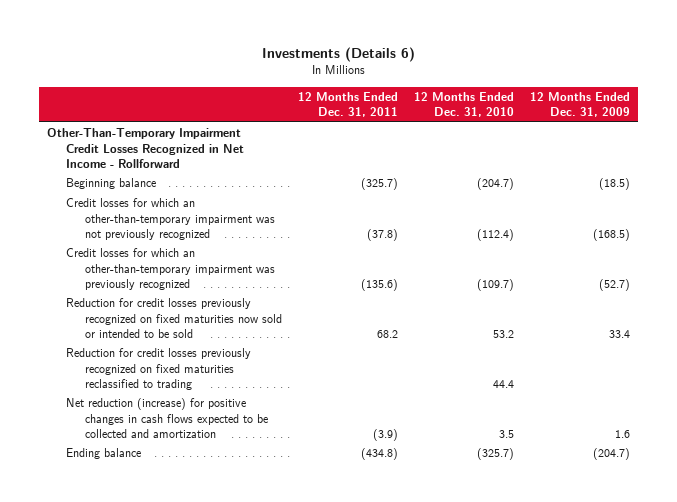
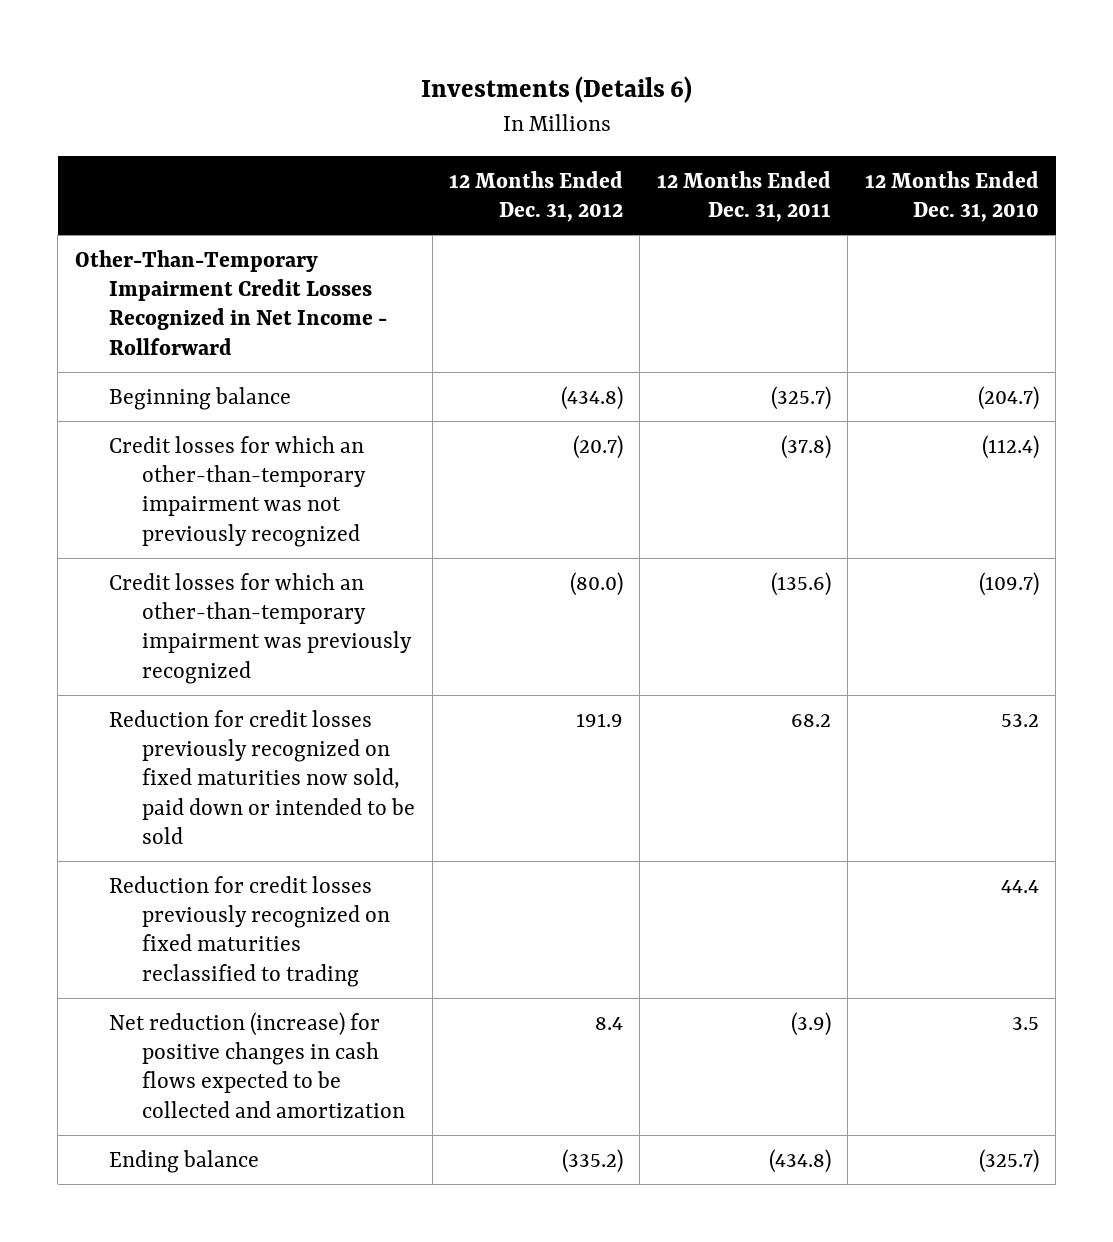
[530,91,631,118] 12 Months Ended Dec. 31, 2009 -> none
none -> [448,170,623,223] 12 Months Ended Dec. 31, 2012
[66,298,283,338] Reduction for credit losses previously recognized on fixed maturities now sold or intended to be sold -> [108,709,416,845] Reduction for credit losses previously recognized on fixed maturities now sold, paid down or intended to be sold

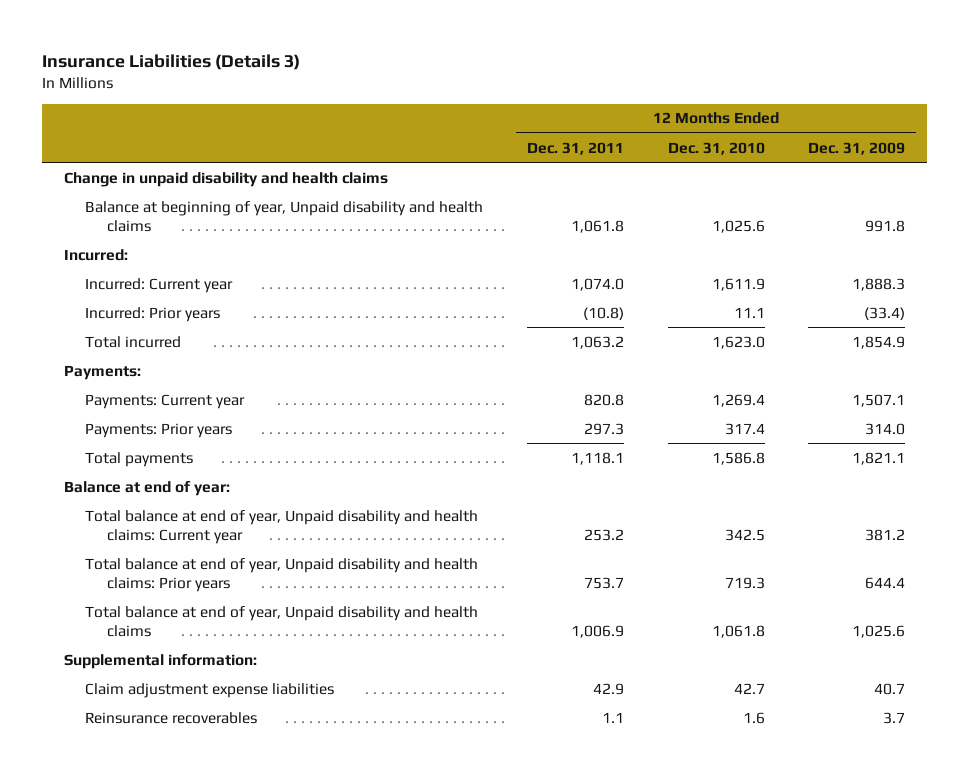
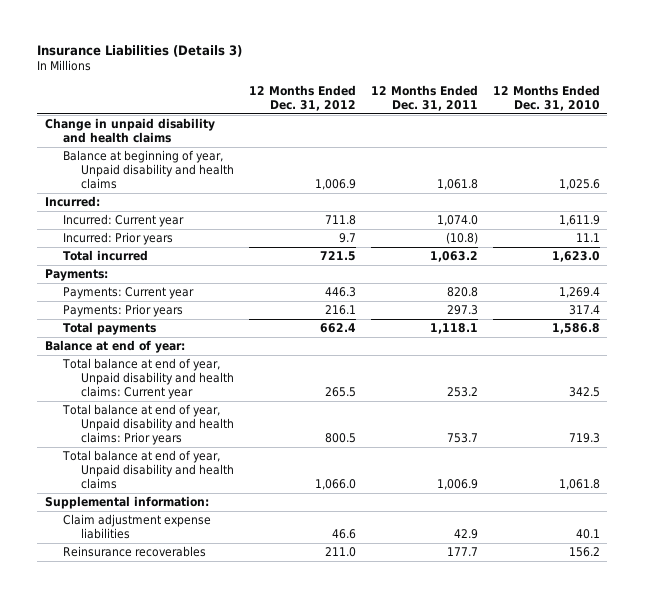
[808,141,906,155] Dec. 31, 2009 -> none
none -> [249,84,357,111] 12 Months Ended Dec. 31, 2012
[733,682,765,694] 42.7 -> [575,529,600,540] 40.1
[602,711,625,723] 1.1 -> [446,547,478,557] 177.7
[742,711,765,724] 1.6 -> [568,547,600,558] 156.2

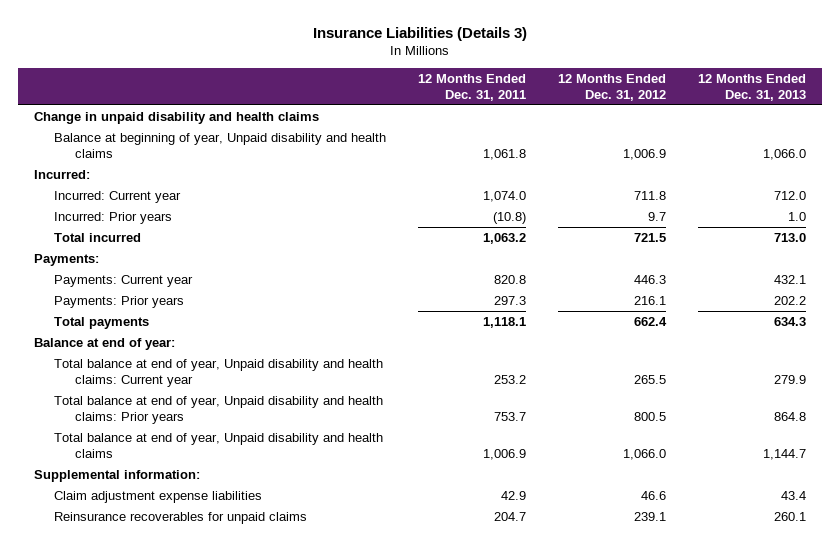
[492,84,600,111] 12 Months Ended Dec. 31, 2010 -> none
none -> [697,74,806,101] 12 Months Ended Dec. 31, 2013
[62,546,206,558] Reinsurance recoverables -> [54,512,308,525] Reinsurance recoverables for unpaid claims
[325,547,357,558] 211.0 -> [633,512,666,522] 239.1
[446,547,478,557] 177.7 -> [493,512,526,522] 204.7

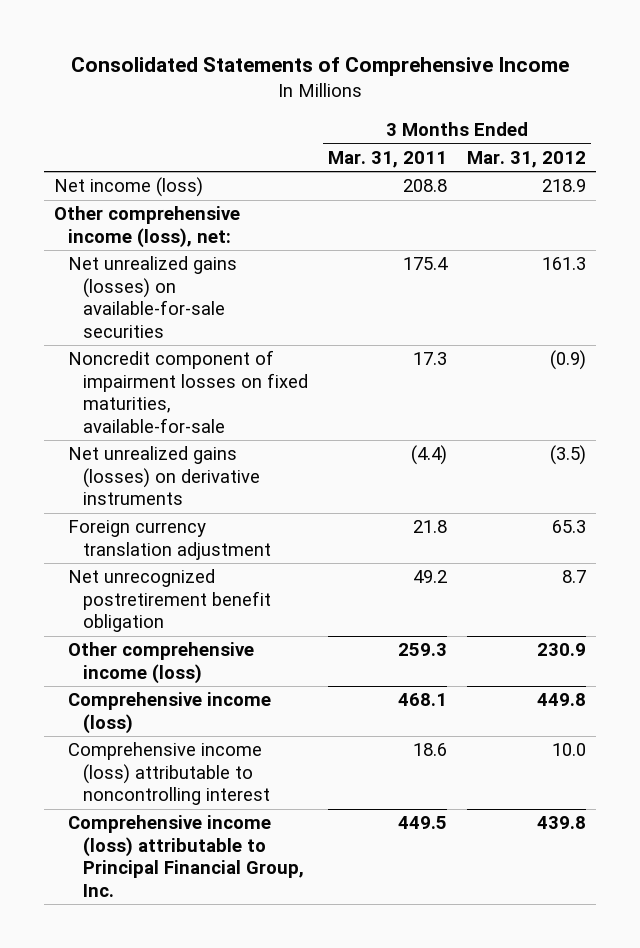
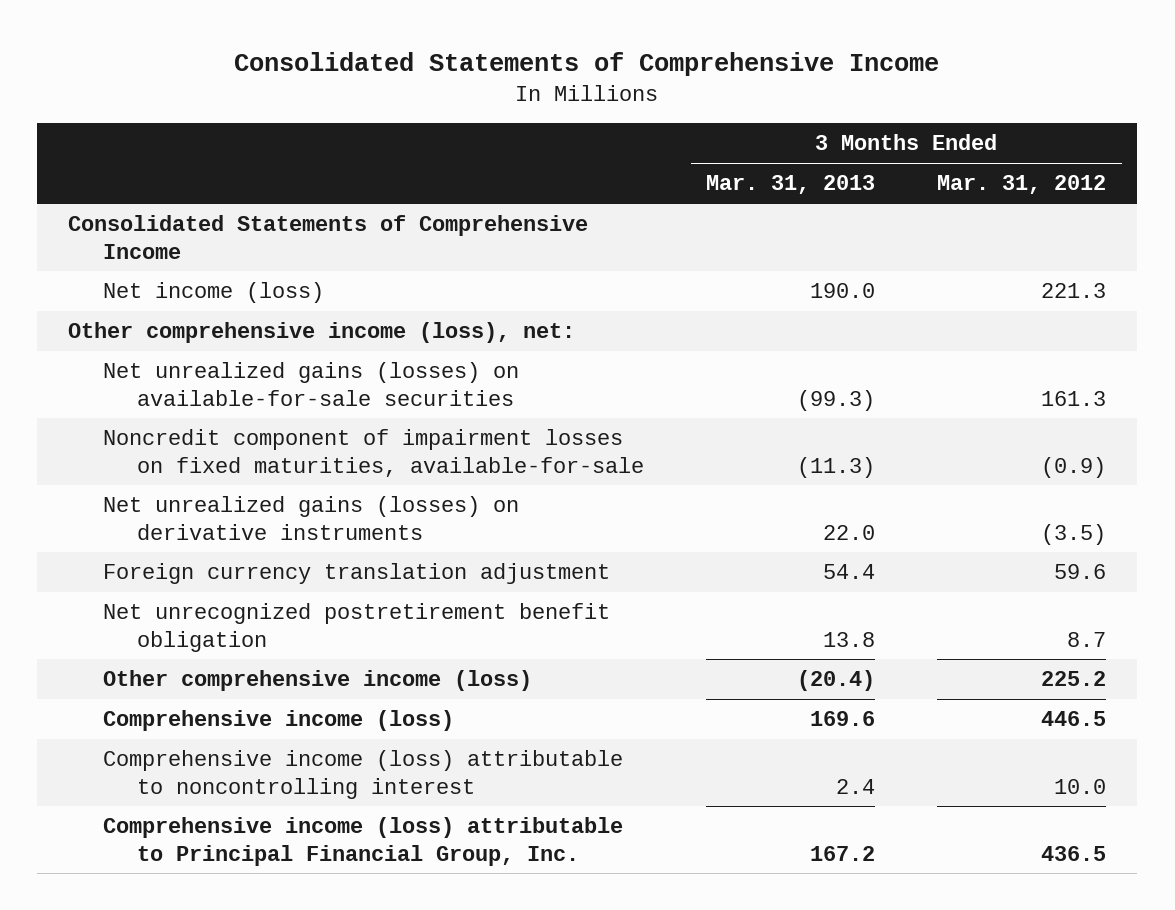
[328,150,448,168] Mar. 31, 2011 -> none
none -> [706,175,876,195] Mar. 31, 2013
none -> [68,215,589,259] Consolidated Statements of Comprehensive Income
[542,179,587,193] 218.9 -> [1041,283,1107,299] 221.3
[552,520,587,534] 65.3 -> [1054,564,1107,580] 59.6
[537,643,587,657] 230.9 -> [1041,671,1107,687] 225.2
[537,693,587,707] 449.8 -> [1041,711,1107,727] 446.5
[537,816,587,830] 439.8 -> [1041,845,1107,861] 436.5

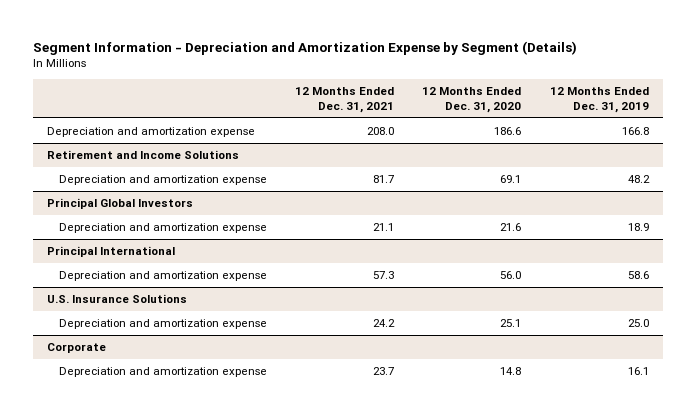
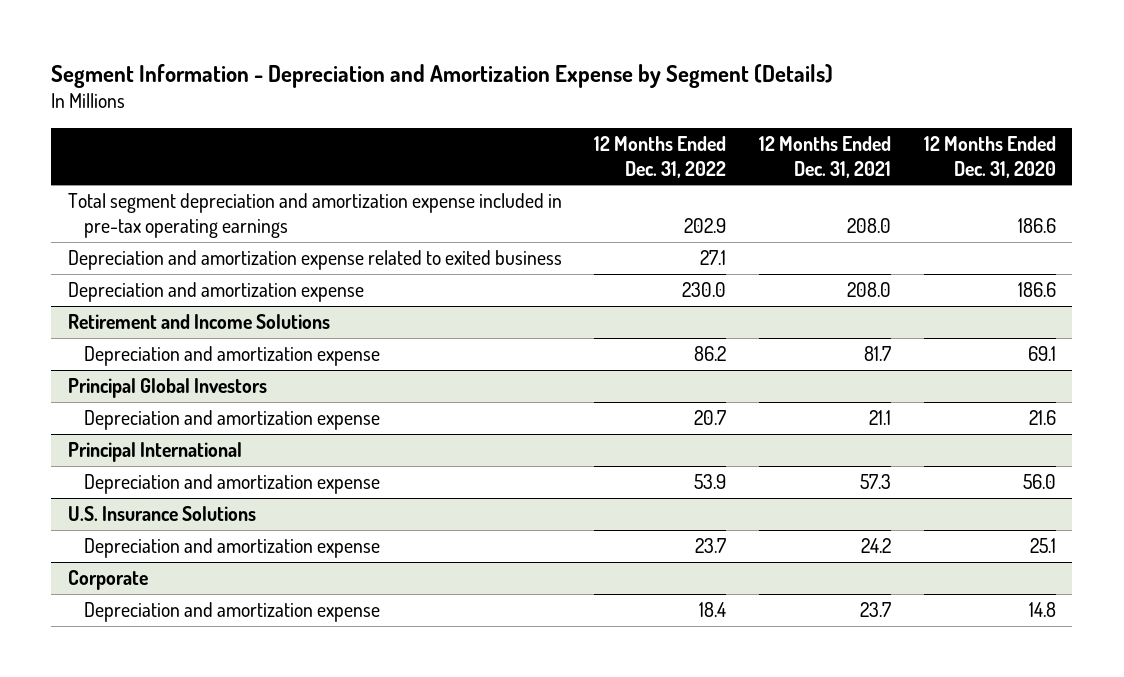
[549,87,649,114] 12 Months Ended Dec. 31, 2019 -> none
none -> [594,135,727,178] 12 Months Ended Dec. 31, 2022
none -> [67,193,562,238] Total segment depreciation and amortization expense included in pre-tax operating earnings
none -> [67,250,562,271] Depreciation and amortization expense related to exited business

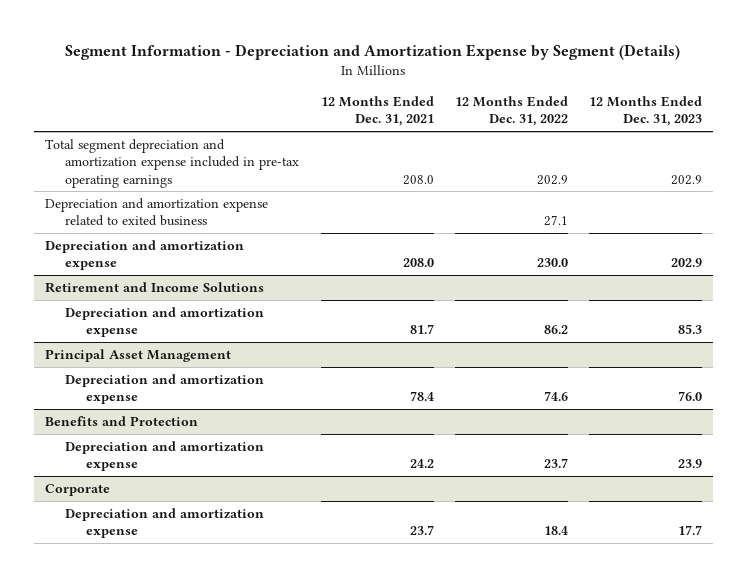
[923,135,1056,178] 12 Months Ended Dec. 31, 2020 -> none
none -> [589,95,703,127] 12 Months Ended Dec. 31, 2023
[67,378,267,399] Principal Global Investors -> none
[67,442,242,463] Principal International -> none
[83,474,380,495] Depreciation and amortization expense -> none
[67,506,256,522] U.S. Insurance Solutions -> none
none -> [44,348,231,362] Principal Asset Management
[694,410,727,426] 20.7 -> [543,391,568,402] 74.6
[869,410,892,426] 21.1 -> [409,391,434,402] 78.4
none -> [44,415,198,426] Benefits and Protection

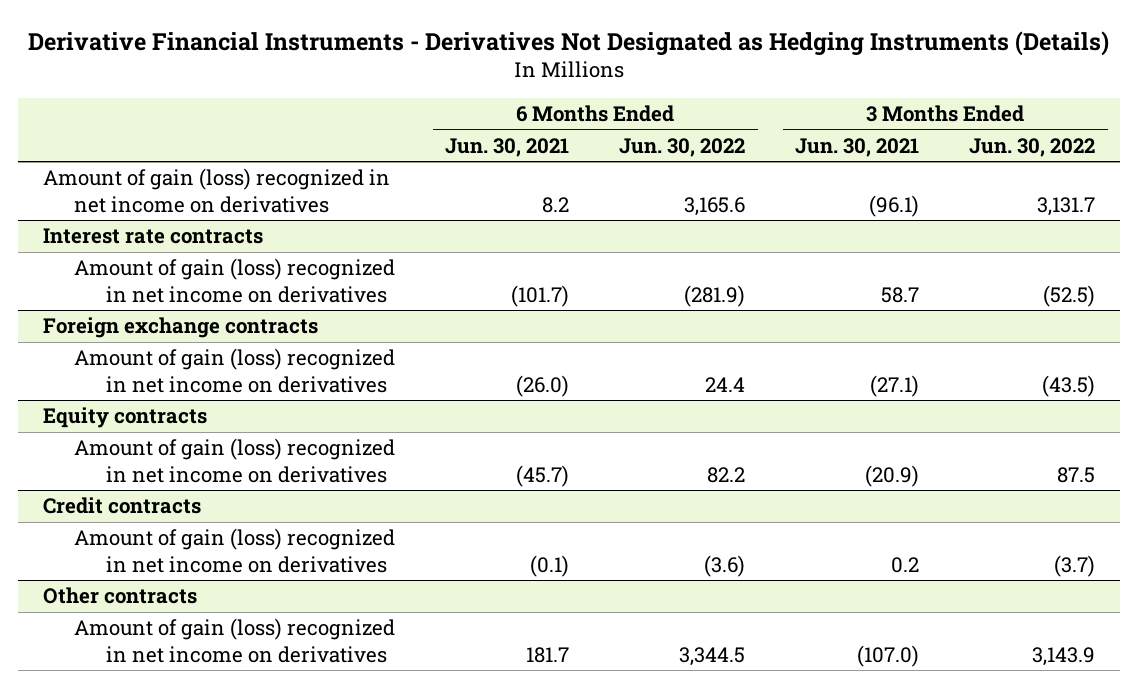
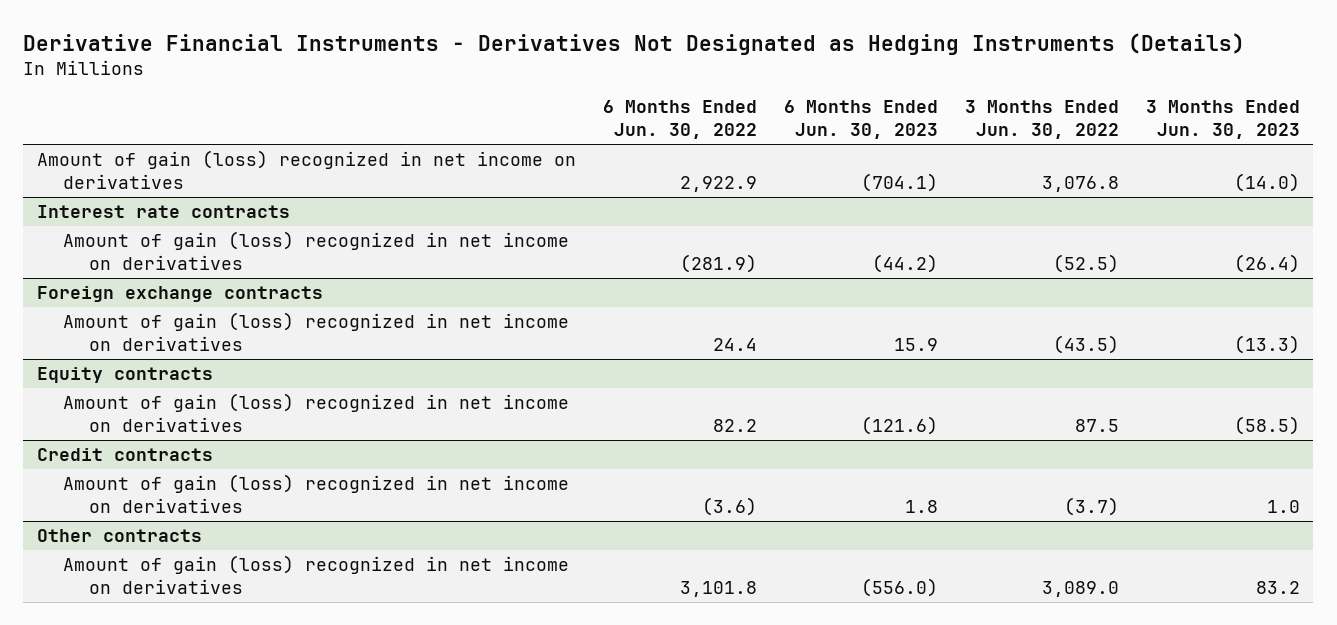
[445,137,570,157] Jun. 30, 2021 -> none
[795,137,920,157] Jun. 30, 2021 -> none
none -> [783,100,938,140] 6 Months Ended Jun. 30, 2023
none -> [1145,100,1300,140] 3 Months Ended Jun. 30, 2023
[684,196,746,216] 3,165.6 -> [679,175,757,192] 2,922.9
[1037,196,1096,216] 3,131.7 -> [1041,175,1119,192] 3,076.8
[679,646,746,666] 3,344.5 -> [679,580,757,597] 3,101.8
[1032,646,1096,666] 3,143.9 -> [1041,580,1119,597] 3,089.0

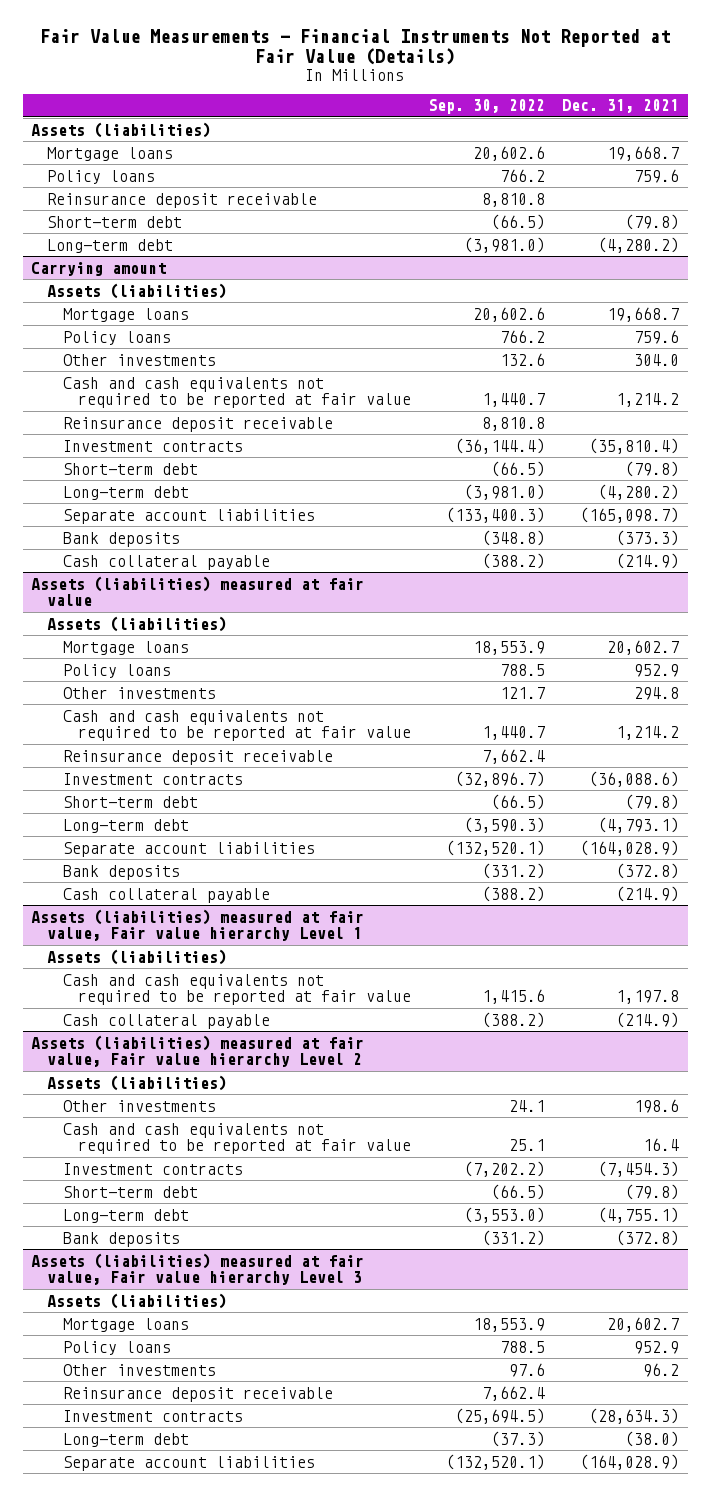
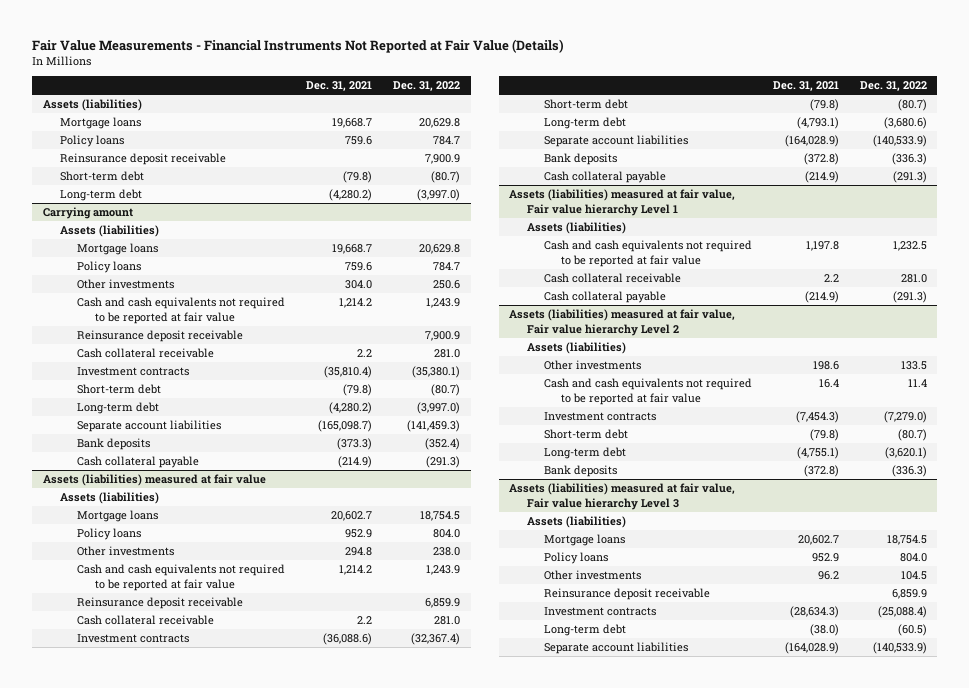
[428,99,546,115] Sep. 30, 2022 -> none
none -> [393,81,461,92] Dec. 31, 2022
none -> [77,348,215,359] Cash collateral receivable
none -> [77,615,215,626] Cash collateral receivable
none -> [543,273,681,284] Cash collateral receivable

